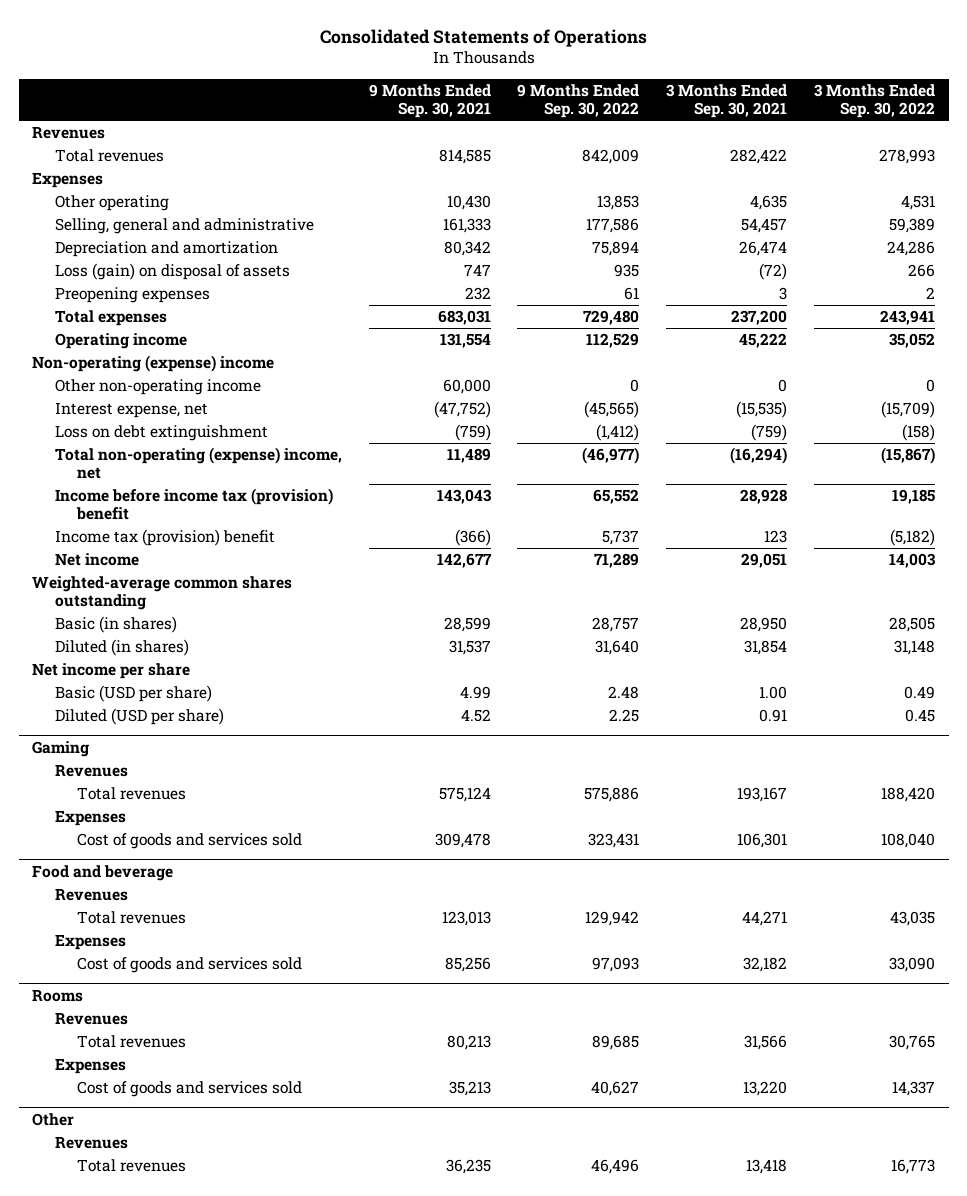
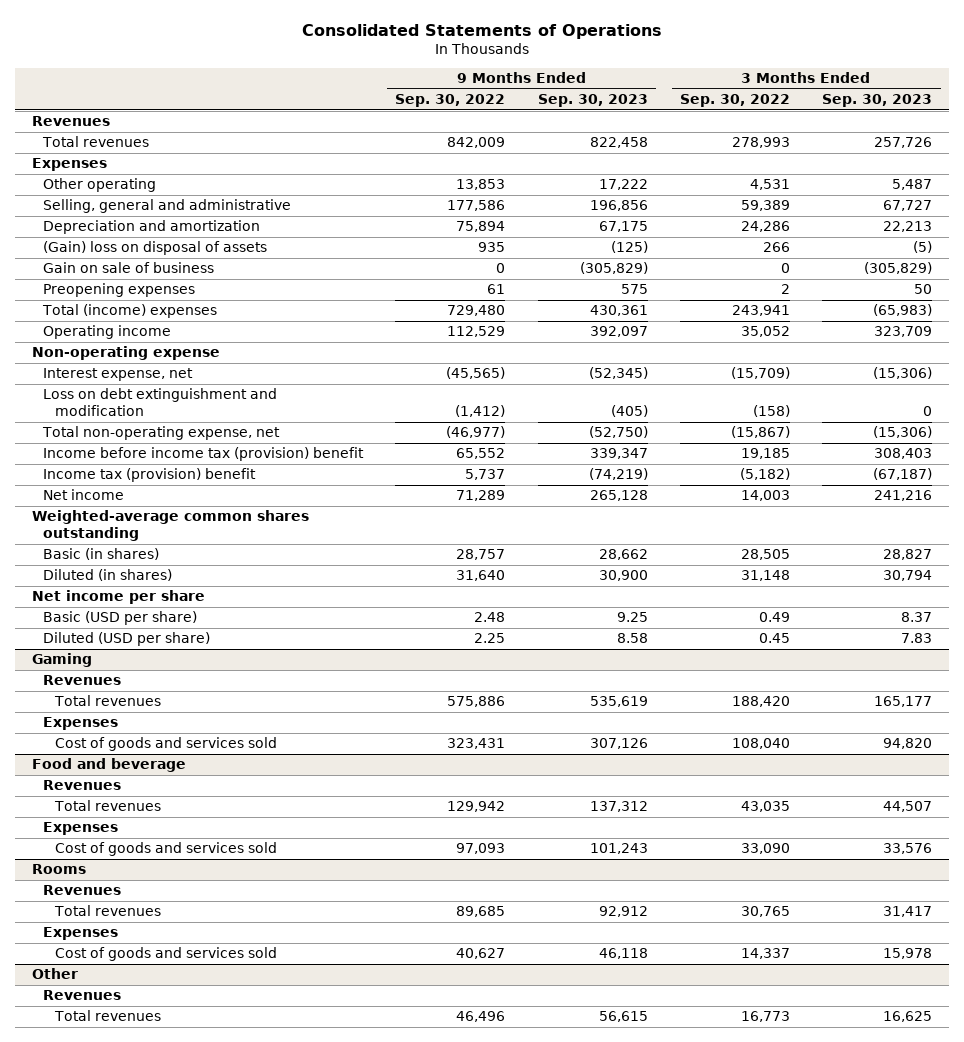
[368,83,491,118] 9 Months Ended Sep. 30, 2021 -> none
[666,83,788,118] 3 Months Ended Sep. 30, 2021 -> none
none -> [537,94,648,108] Sep. 30, 2023
none -> [822,94,933,108] Sep. 30, 2023
[54,263,290,281] Loss (gain) on disposal of assets -> [43,241,268,256] (Gain) loss on disposal of assets
none -> [43,262,215,274] Gain on sale of business
[54,310,167,327] Total expenses -> [42,304,218,319] Total (income) expenses
[54,379,261,396] Other non-operating income -> none
[32,355,275,373] Non-operating (expense) income -> [31,346,220,361] Non-operating expense
[54,425,268,442] Loss on debt extinguishment -> [43,388,278,417] Loss on debt extinguishment and modification
[54,447,342,480] Total non-operating (expense) income, net -> [42,426,281,441] Total non-operating expense, net

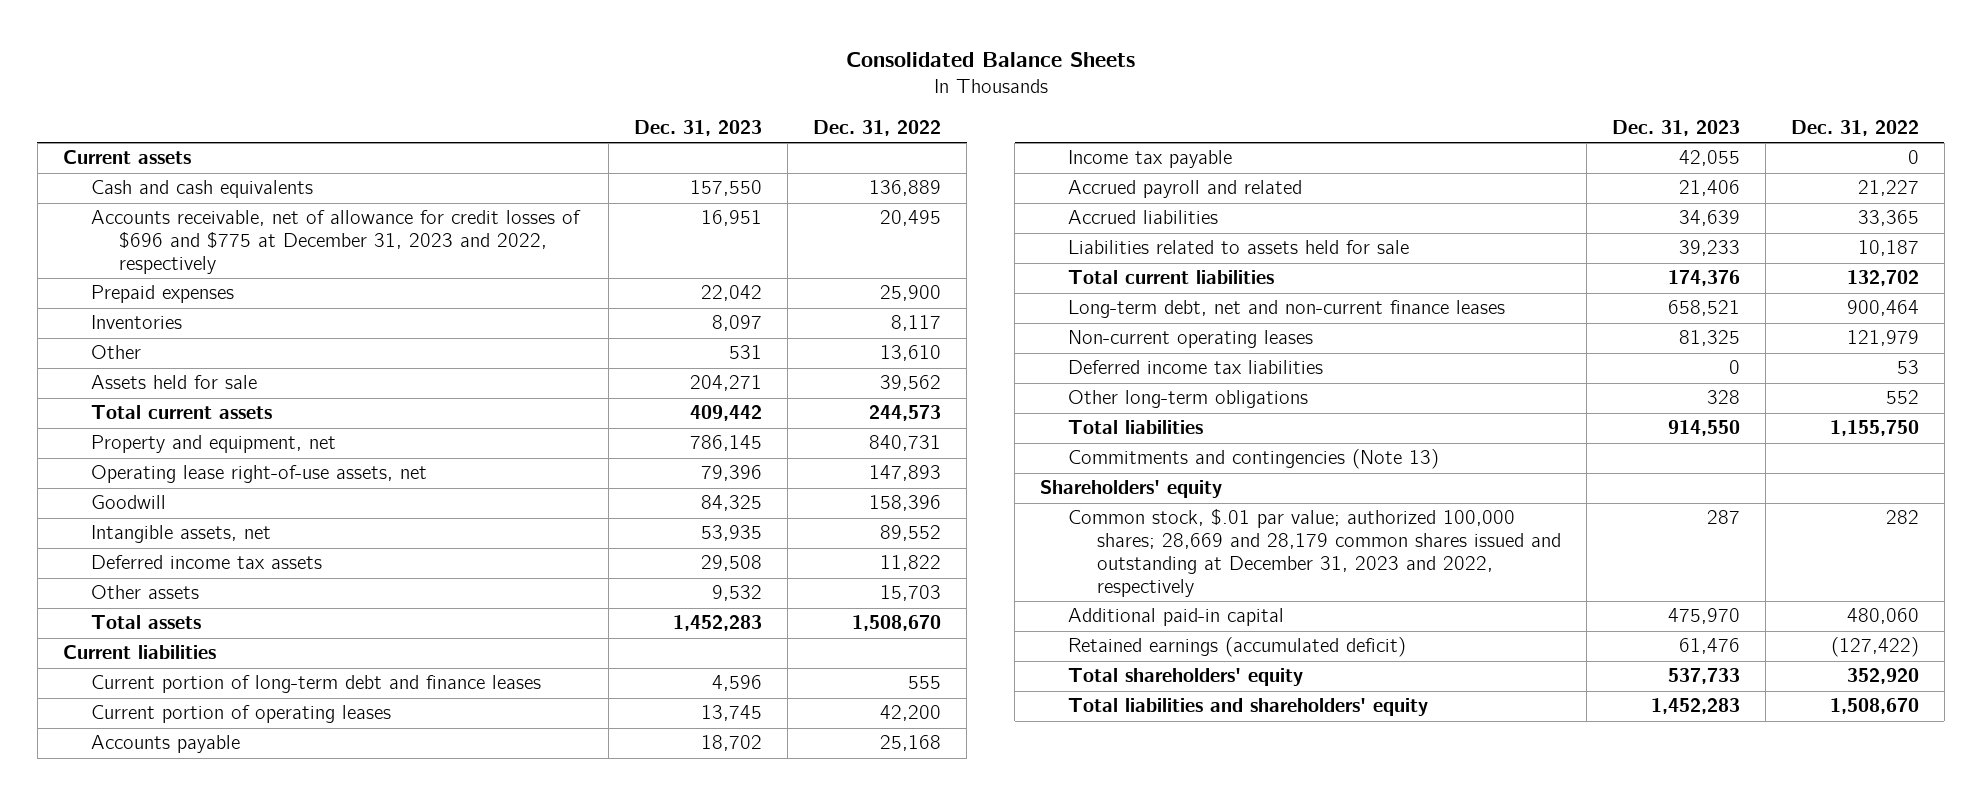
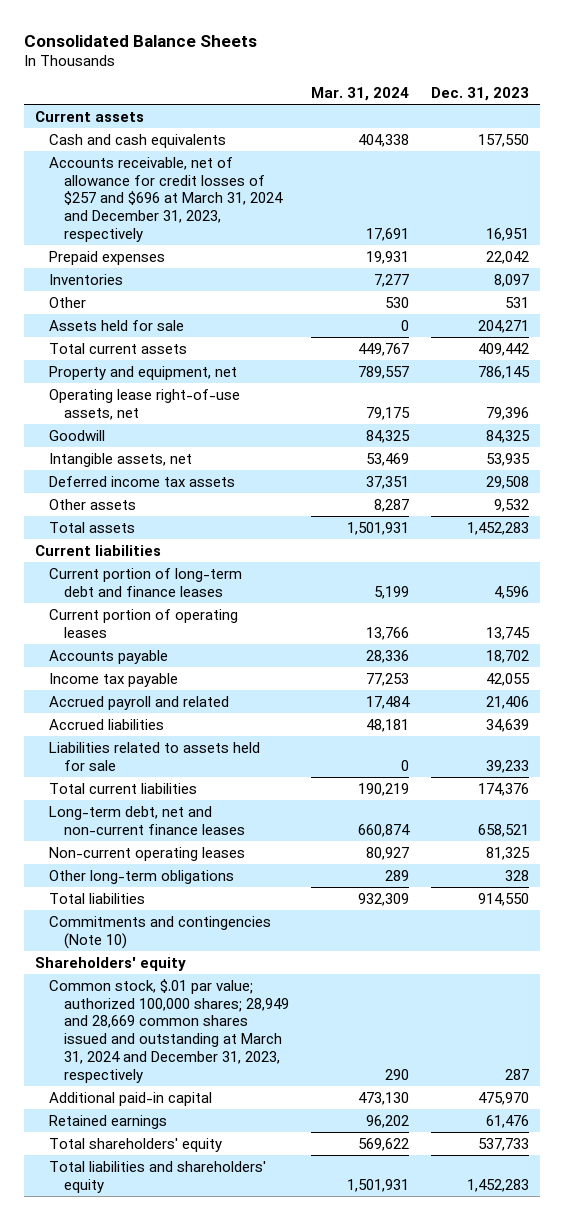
[813,119,942,136] Dec. 31, 2022 -> none
none -> [311,86,410,101] Mar. 31, 2024
[90,210,581,274] Accounts receivable, net of allowance for credit losses of $696 and $775 at December 31, 2023 and 2022, respectively -> [49,156,283,243] Accounts receivable, net of allowance for credit losses of $257 and $696 at March 31, 2024 and December 31, 2023, respectively
[1068,360,1324,375] Deferred income tax liabilities -> none
[1068,449,1440,470] Commitments and contingencies (Note 13) -> [49,915,272,949] Commitments and contingencies (Note 10)
[1068,509,1561,597] Common stock, $.01 par value; authorized 100,000 shares; 28,669 and 28,179 common shares issued and outstanding at December 31, 2023 and 2022, respectively -> [49,978,289,1084] Common stock, $.01 par value; authorized 100,000 shares; 28,949 and 28,669 common shares issued and outstanding at March 31, 2024 and December 31, 2023, respectively
[1068,637,1407,658] Retained earnings (accumulated deficit) -> [49,1114,168,1129] Retained earnings

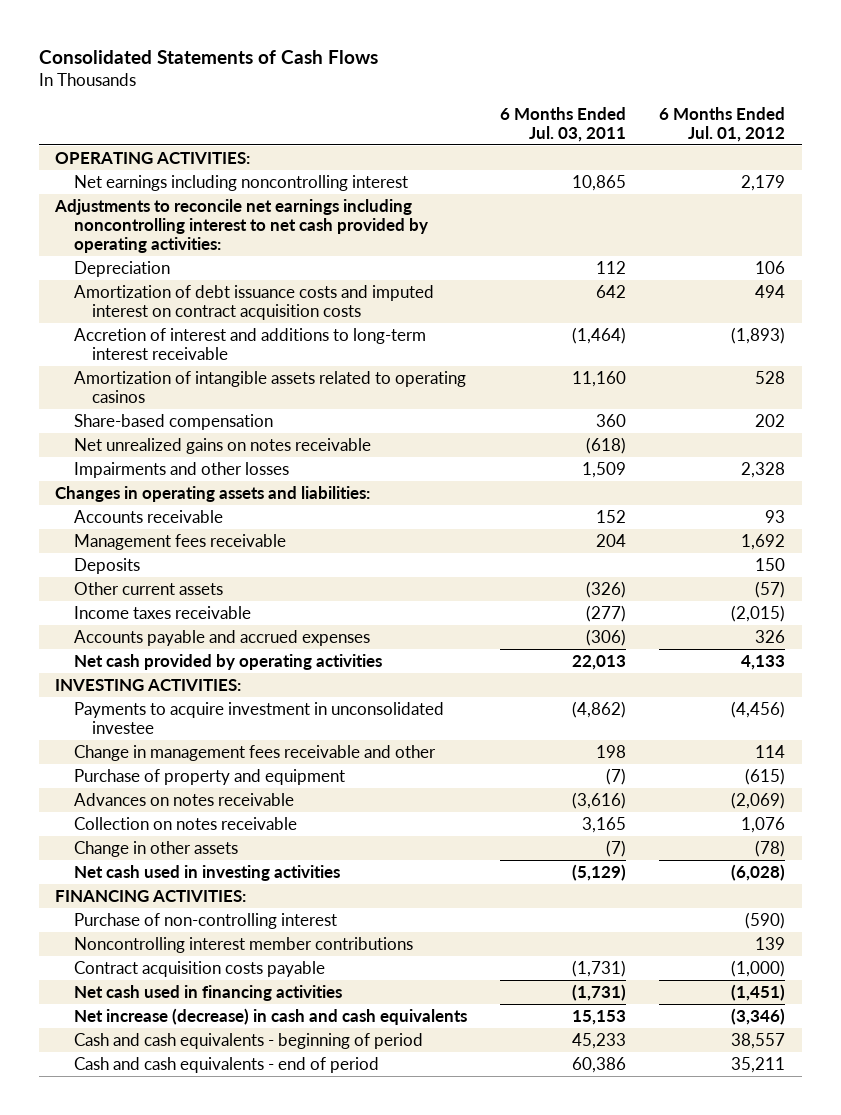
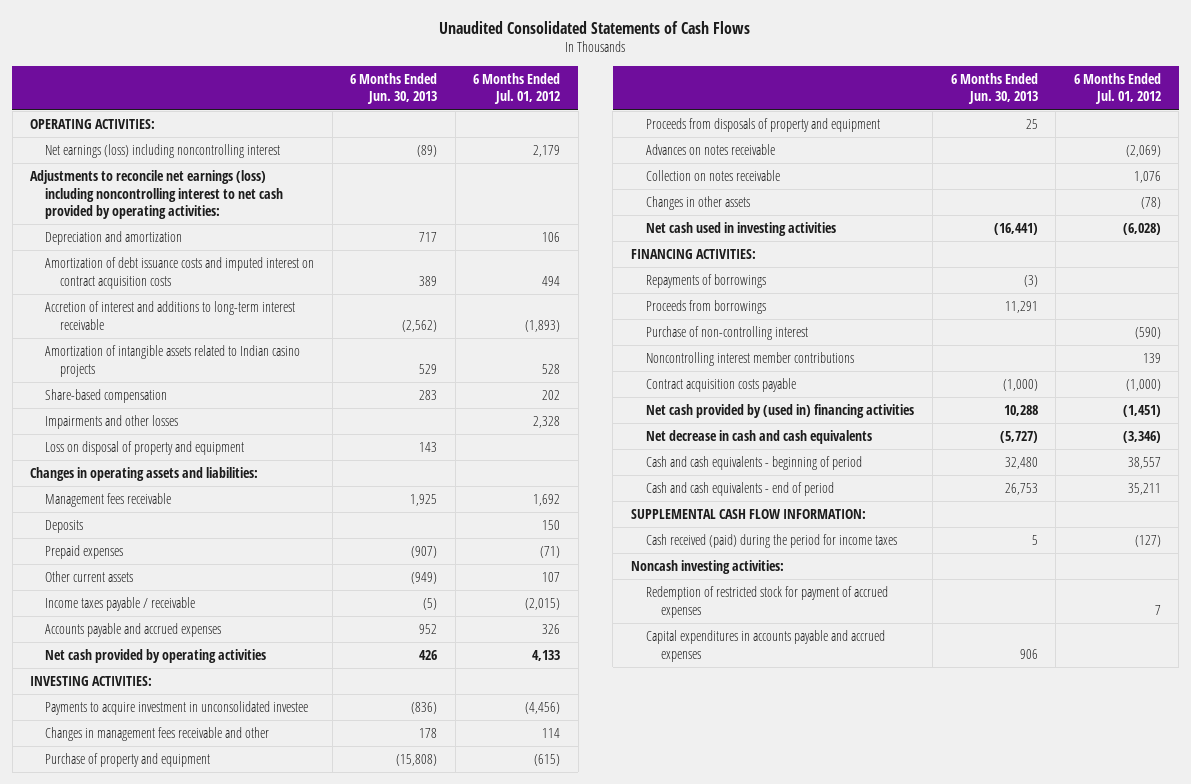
[38,50,378,65] Consolidated Statements of Cash Flows -> [439,20,751,34] Unaudited Consolidated Statements of Cash Flows
[500,106,627,142] 6 Months Ended Jul. 03, 2011 -> none
none -> [350,73,438,105] 6 Months Ended Jun. 30, 2013
[73,260,170,277] Depreciation -> none
[73,174,408,191] Net earnings including noncontrolling interest -> [45,144,281,159] Net earnings (loss) including noncontrolling interest
[54,198,428,253] Adjustments to reconcile net earnings including noncontrolling interest to net cash provided by operating activities: -> [30,170,284,219] Adjustments to reconcile net earnings (loss) including noncontrolling interest to net cash provided by operating activities:
none -> [45,231,183,246] Depreciation and amortization
[73,370,466,403] Amortization of intangible assets related to operating casinos -> [45,345,301,377] Amortization of intangible assets related to Indian casino projects
[73,437,371,454] Net unrealized gains on notes receivable -> none
none -> [45,441,245,456] Loss on disposal of property and equipment
[73,509,223,523] Accounts receivable -> none
none -> [45,545,124,560] Prepaid expenses
[755,580,786,598] (57) -> [542,572,561,583] 107
[73,605,251,619] Income taxes receivable -> [45,597,196,612] Income taxes payable / receivable
[73,744,436,761] Change in management fees receivable and other -> [45,727,270,742] Changes in management fees receivable and other
none -> [645,118,880,133] Proceeds from disposals of property and equipment
[73,840,238,857] Change in other assets -> [645,196,750,211] Changes in other assets
none -> [645,274,766,289] Repayments of borrowings
none -> [645,300,766,315] Proceeds from borrowings
[73,984,342,1001] Net cash used in financing activities -> [645,404,914,419] Net cash provided by (used in) financing activities
[73,1007,467,1025] Net increase (decrease) in cash and cash equivalents -> [645,430,872,445] Net decrease in cash and cash equivalents
none -> [630,509,866,520] SUPPLEMENTAL CASH FLOW INFORMATION:
none -> [645,534,897,549] Cash received (paid) during the period for income taxes
none -> [630,560,784,575] Noncash investing activities:
none -> [645,586,888,618] Redemption of restricted stock for payment of accrued expenses
none -> [645,630,885,662] Capital expenditures in accounts payable and accrued expenses

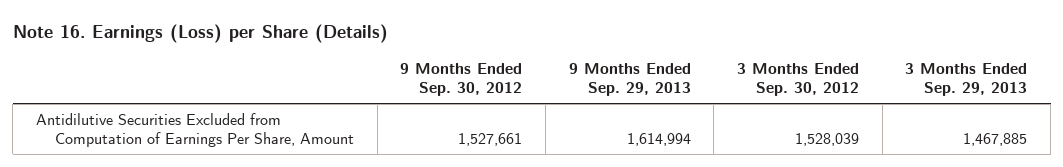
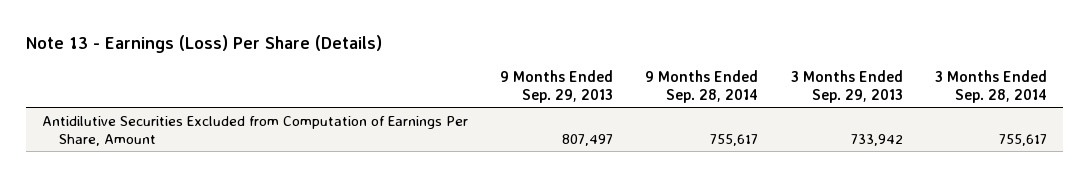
[12,23,388,43] Note 16. Earnings (Loss) per Share (Details) -> [25,35,382,54] Note 13 - Earnings (Loss) Per Share (Details)
[400,63,523,97] 9 Months Ended Sep. 30, 2012 -> none
[737,63,860,97] 3 Months Ended Sep. 30, 2012 -> none
none -> [645,70,759,103] 9 Months Ended Sep. 28, 2014
none -> [935,70,1048,103] 3 Months Ended Sep. 28, 2014
[626,132,691,146] 1,614,994 -> [562,133,614,146] 807,497
[963,132,1028,146] 1,467,885 -> [850,133,903,146] 733,942

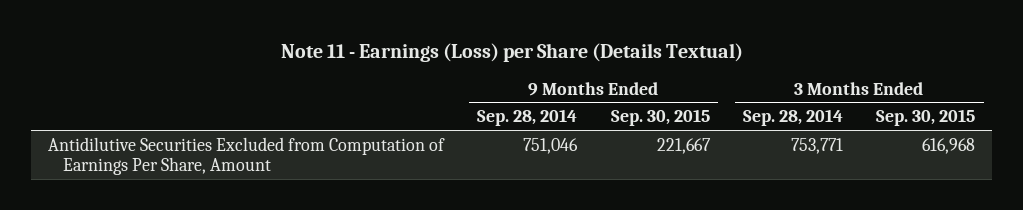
[25,35,382,54] Note 13 - Earnings (Loss) Per Share (Details) -> [280,42,743,62] Note 11 - Earnings (Loss) per Share (Details Textual)
[500,70,614,103] 9 Months Ended Sep. 29, 2013 -> none
[790,70,903,103] 3 Months Ended Sep. 29, 2013 -> none
none -> [610,109,710,127] Sep. 30, 2015
none -> [876,109,976,127] Sep. 30, 2015
[710,133,759,146] 755,617 -> [523,137,579,154] 751,046
[999,133,1048,146] 755,617 -> [791,137,844,154] 753,771

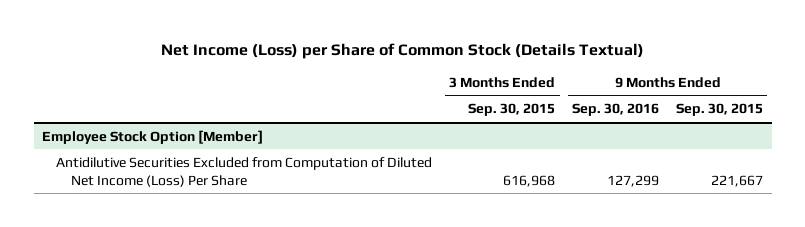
[280,42,743,62] Note 11 - Earnings (Loss) per Share (Details Textual) -> [160,43,644,60] Net Income (Loss) per Share of Common Stock (Details Textual)
[477,109,578,127] Sep. 28, 2014 -> none
[743,109,844,127] Sep. 28, 2014 -> none
none -> [572,103,660,117] Sep. 30, 2016
none -> [42,129,264,144] Employee Stock Option [Member]
[47,136,445,176] Antidilutive Securities Excluded from Computation of Earnings Per Share, Amount -> [56,156,433,187] Antidilutive Securities Excluded from Computation of Diluted Net Income (Loss) Per Share

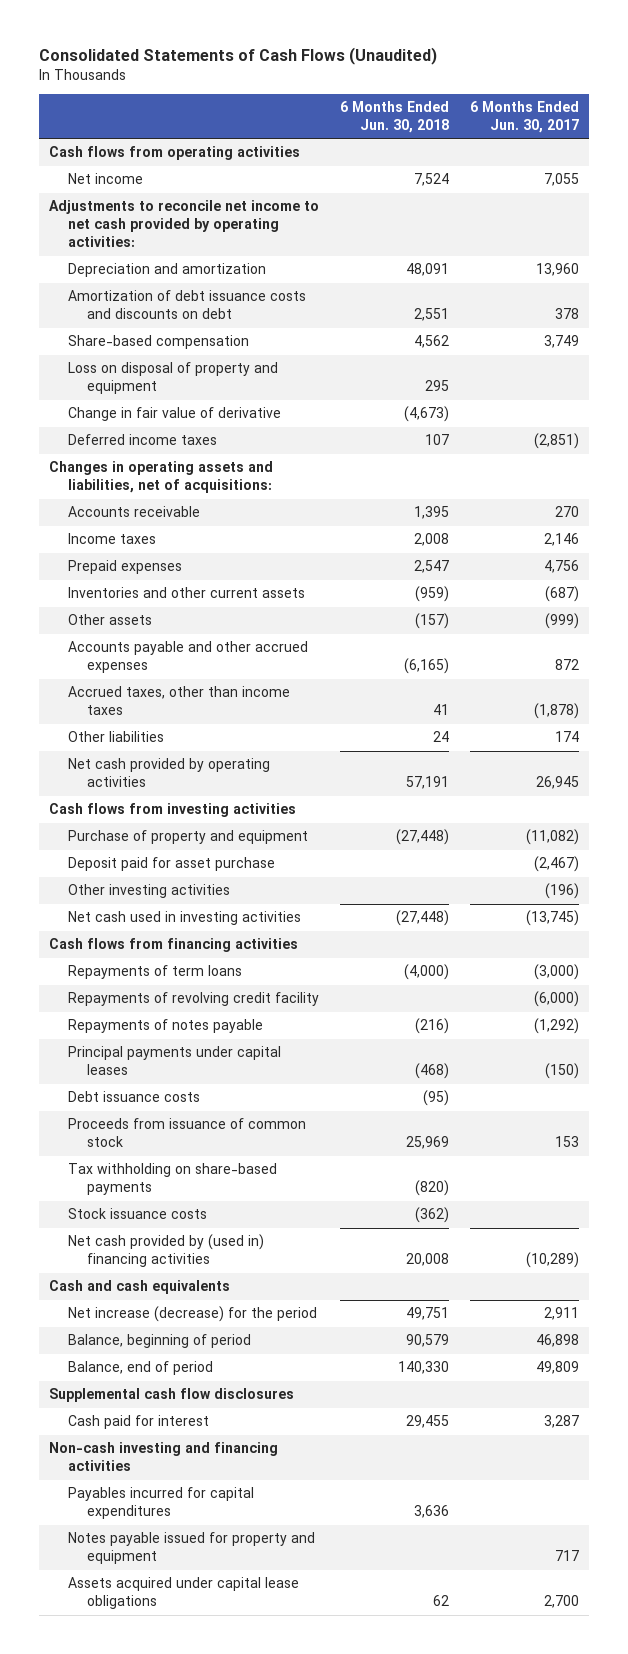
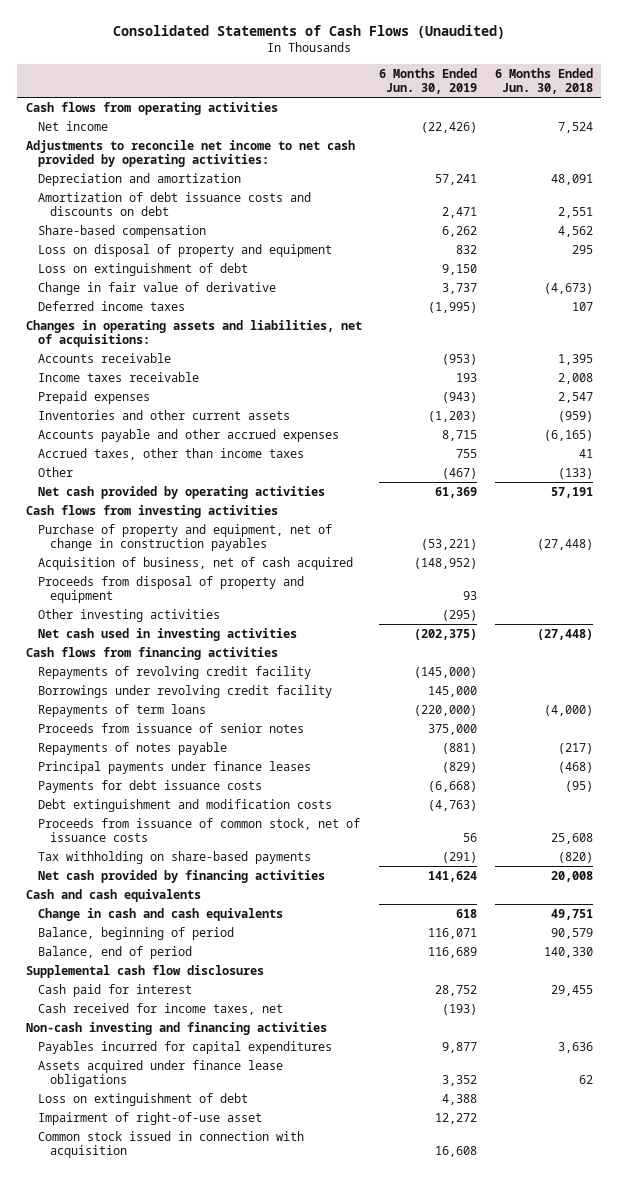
[470,100,580,133] 6 Months Ended Jun. 30, 2017 -> none
none -> [379,67,478,94] 6 Months Ended Jun. 30, 2019
none -> [37,262,248,276] Loss on extinguishment of debt
[68,533,157,545] Income taxes -> [37,371,199,382] Income taxes receivable
[68,614,153,626] Other assets -> none
[68,731,165,743] Other liabilities -> [37,466,73,477] Other
[433,731,450,743] 24 -> [557,467,593,479] (133)
[68,857,276,872] Deposit paid for asset purchase -> none
[68,830,309,845] Purchase of property and equipment -> [37,523,332,552] Purchase of property and equipment, net of change in construction payables
none -> [37,556,353,570] Acquisition of business, net of cash acquired
none -> [37,575,304,604] Proceeds from disposal of property and equipment
none -> [37,684,332,698] Borrowings under revolving credit facility
[68,965,243,980] Repayments of term loans -> [37,703,206,717] Repayments of term loans
none -> [37,722,304,733] Proceeds from issuance of senior notes
[415,1018,450,1035] (216) -> [557,742,593,754] (217)
[68,1046,282,1076] Principal payments under capital leases -> [37,760,311,774] Principal payments under finance leases
[68,1091,201,1103] Debt issuance costs -> [37,779,262,793] Payments for debt issuance costs
none -> [37,798,332,812] Debt extinguishment and modification costs
[68,1118,307,1148] Proceeds from issuance of common stock -> [37,817,360,843] Proceeds from issuance of common stock, net of issuance costs
[406,1136,450,1150] 25,969 -> [550,833,593,845] 25,608
[68,1208,208,1220] Stock issuance costs -> none
[68,1234,265,1268] Net cash provided by (used in) financing activities -> [37,869,325,883] Net cash provided by financing activities
[68,1306,318,1323] Net increase (decrease) for the period -> [37,907,283,921] Change in cash and cash equivalents
none -> [37,1002,283,1015] Cash received for income taxes, net
[68,1532,316,1565] Notes payable issued for property and equipment -> none
[68,1577,300,1610] Assets acquired under capital lease obligations -> [37,1059,283,1088] Assets acquired under finance lease obligations
none -> [37,1092,248,1106] Loss on extinguishment of debt
none -> [37,1111,262,1125] Impairment of right-of-use asset
none -> [37,1130,304,1159] Common stock issued in connection with acquisition

